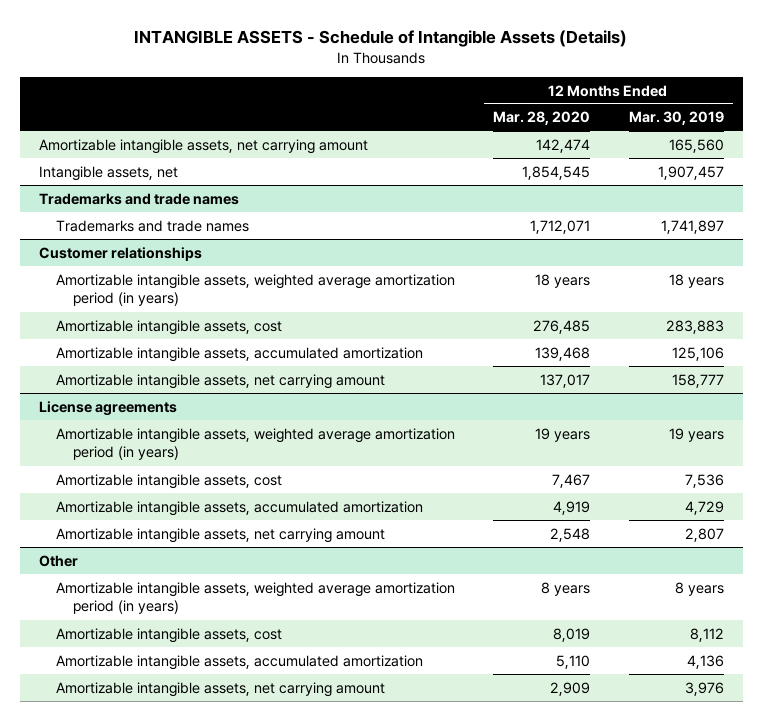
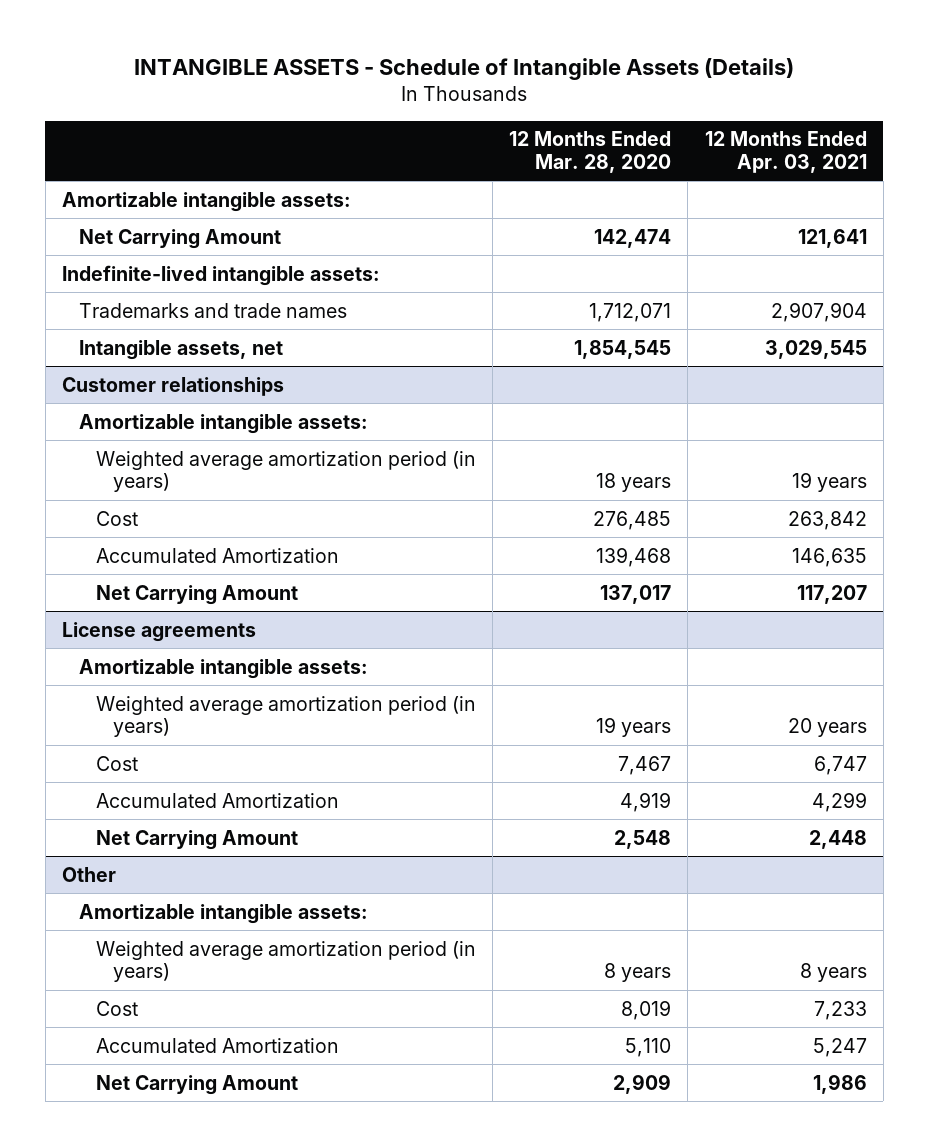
[628,111,724,126] Mar. 30, 2019 -> none
none -> [704,131,867,173] 12 Months Ended Apr. 03, 2021
[39,192,240,205] Trademarks and trade names -> none
none -> [61,191,351,212] Amortizable intangible assets:
[39,138,369,154] Amortizable intangible assets, net carrying amount -> [79,228,282,249] Net Carrying Amount
none -> [61,264,380,286] Indefinite-lived intangible assets:
[39,165,179,181] Intangible assets, net -> [79,339,284,360] Intangible assets, net
none -> [79,413,369,434] Amortizable intangible assets:
[55,273,455,307] Amortizable intangible assets, weighted average amortization period (in years) -> [96,450,477,493] Weighted average amortization period (in years)
[55,319,282,335] Amortizable intangible assets, cost -> [96,510,139,526] Cost
[55,346,423,362] Amortizable intangible assets, accumulated amortization -> [96,547,340,563] Accumulated Amortization
[55,373,385,389] Amortizable intangible assets, net carrying amount -> [96,584,299,605] Net Carrying Amount
none -> [79,658,369,679] Amortizable intangible assets:
[55,427,455,461] Amortizable intangible assets, weighted average amortization period (in years) -> [96,695,477,738] Weighted average amortization period (in years)
[55,473,282,489] Amortizable intangible assets, cost -> [96,755,139,771] Cost
[55,500,423,516] Amortizable intangible assets, accumulated amortization -> [96,792,340,808] Accumulated Amortization
[55,527,385,543] Amortizable intangible assets, net carrying amount -> [96,829,299,850] Net Carrying Amount
none -> [79,903,369,924] Amortizable intangible assets:
[55,581,455,615] Amortizable intangible assets, weighted average amortization period (in years) -> [96,940,477,983] Weighted average amortization period (in years)
[55,627,282,643] Amortizable intangible assets, cost -> [96,1000,139,1016] Cost
[55,654,423,670] Amortizable intangible assets, accumulated amortization -> [96,1037,340,1053] Accumulated Amortization
[55,681,385,697] Amortizable intangible assets, net carrying amount -> [96,1074,299,1095] Net Carrying Amount

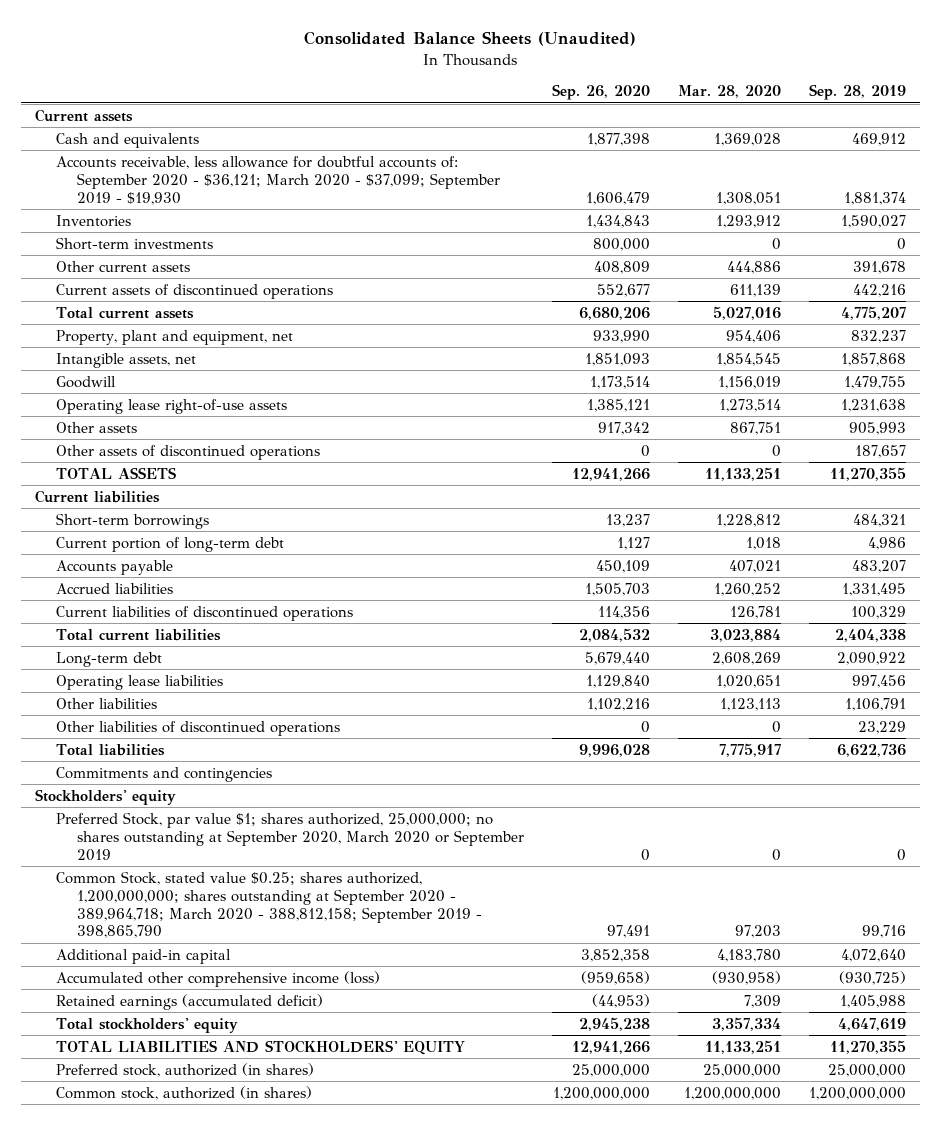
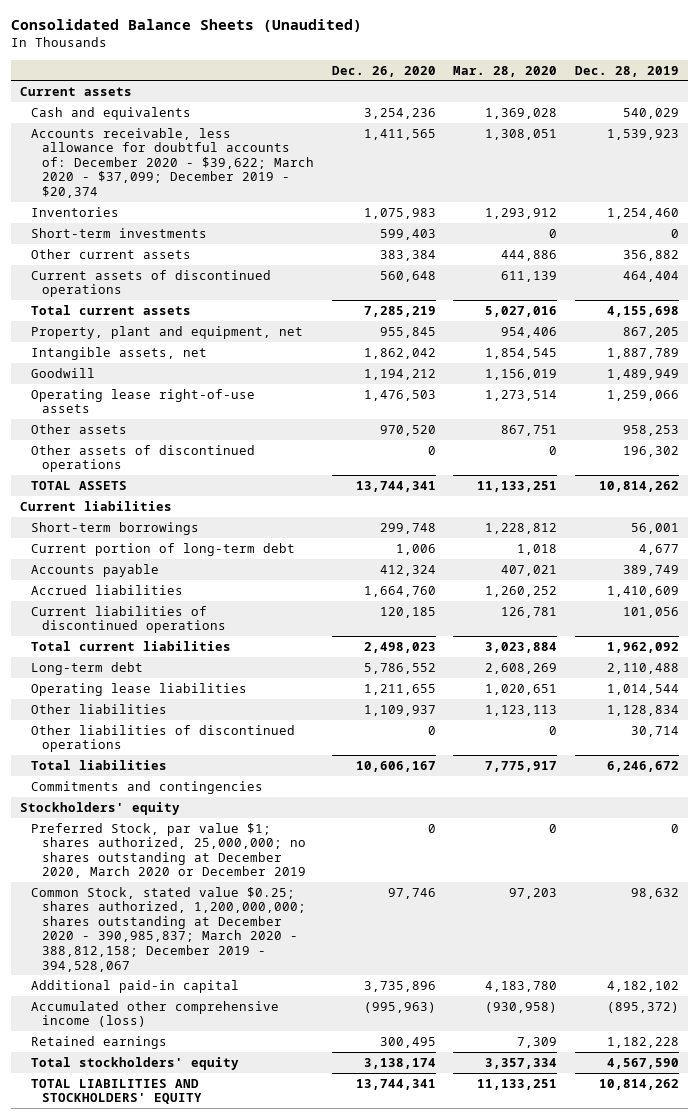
[551,84,650,101] Sep. 26, 2020 -> none
[808,84,906,101] Sep. 28, 2019 -> none
none -> [331,65,436,77] Dec. 26, 2020
none -> [575,65,680,77] Dec. 28, 2019
[55,155,500,205] Accounts receivable, less allowance for doubtful accounts of: September 2020 - $36,121; March 2020 - $37,099; September 2019 - $19,930 -> [30,127,314,198] Accounts receivable, less allowance for doubtful accounts of: December 2020 - $39,622; March 2020 - $37,099; December 2019 - $20,374
[55,811,524,861] Preferred Stock, par value $1; shares authorized, 25,000,000; no shares outstanding at September 2020, March 2020 or September 2019 -> [30,822,306,879] Preferred Stock, par value $1; shares authorized, 25,000,000; no shares outstanding at December 2020, March 2020 or December 2019
[55,870,482,939] Common Stock, stated value $0.25; shares authorized, 1,200,000,000; shares outstanding at September 2020 - 389,964,718; March 2020 - 388,812,158; September 2019 - 398,865,790 -> [30,886,306,972] Common Stock, stated value $0.25; shares authorized, 1,200,000,000; shares outstanding at December 2020 - 390,985,837; March 2020 - 388,812,158; December 2019 - 394,528,067
[55,993,323,1010] Retained earnings (accumulated deficit) -> [30,1035,167,1049] Retained earnings
[55,1062,314,1077] Preferred stock, authorized (in shares) -> none
[55,1085,312,1100] Common stock, authorized (in shares) -> none

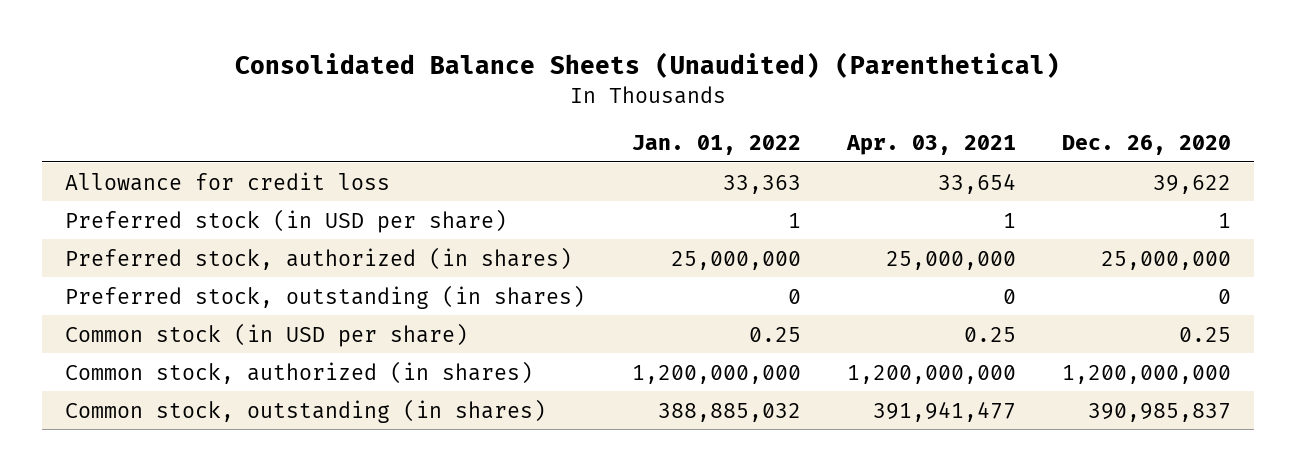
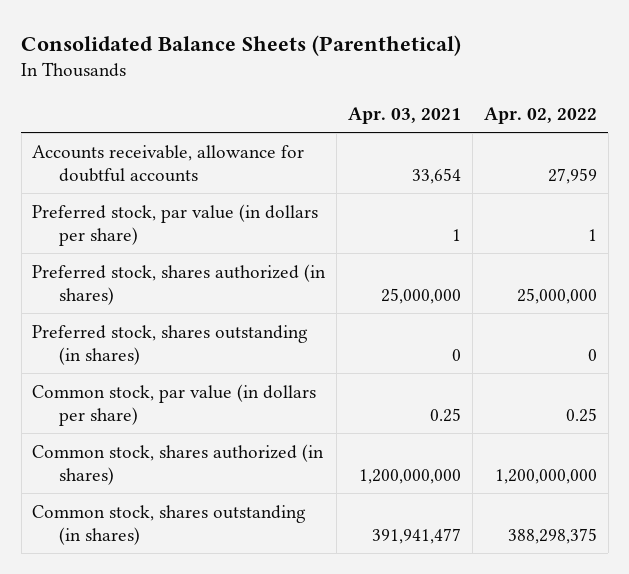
[235,52,1061,79] Consolidated Balance Sheets (Unaudited) (Parenthetical) -> [21,34,462,56] Consolidated Balance Sheets (Parenthetical)
[631,134,801,155] Jan. 01, 2022 -> none
[1062,134,1232,155] Dec. 26, 2020 -> none
none -> [483,106,597,124] Apr. 02, 2022
[65,171,391,191] Allowance for credit loss -> [32,144,305,182] Accounts receivable, allowance for doubtful accounts
[65,208,508,233] Preferred stock (in USD per share) -> [32,203,319,246] Preferred stock, par value (in dollars per share)
[65,246,573,270] Preferred stock, authorized (in shares) -> [32,263,327,305] Preferred stock, shares authorized (in shares)
[65,284,586,309] Preferred stock, outstanding (in shares) -> [32,324,309,365] Preferred stock, shares outstanding (in shares)
[65,322,469,347] Common stock (in USD per share) -> [32,383,317,426] Common stock, par value (in dollars per share)
[65,360,534,384] Common stock, authorized (in shares) -> [32,443,325,485] Common stock, shares authorized (in shares)
[65,398,547,423] Common stock, outstanding (in shares) -> [32,504,307,545] Common stock, shares outstanding (in shares)

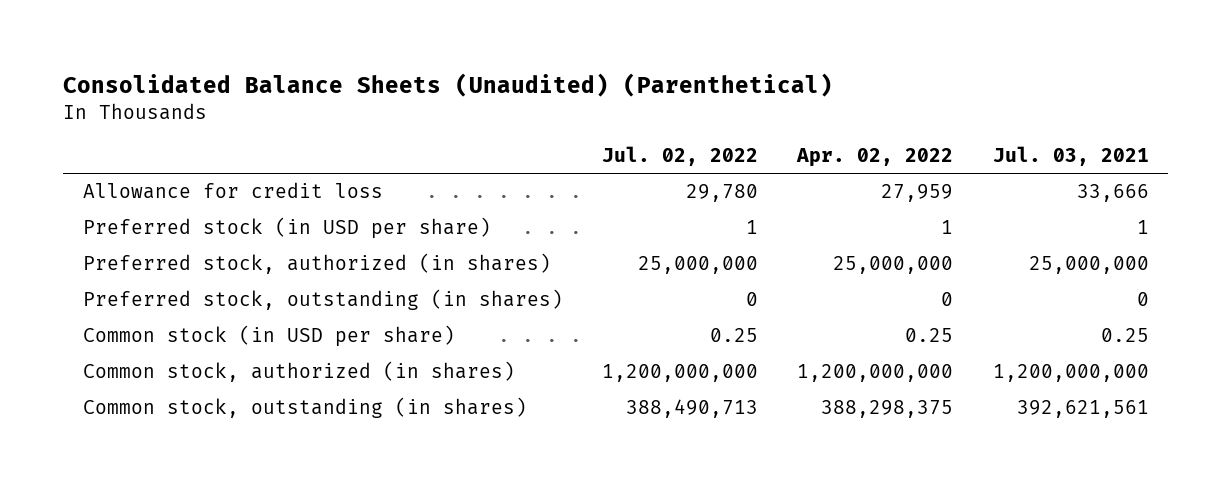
[21,34,462,56] Consolidated Balance Sheets (Parenthetical) -> [63,72,834,97] Consolidated Balance Sheets (Unaudited) (Parenthetical)
[348,106,462,124] Apr. 03, 2021 -> none
none -> [602,146,759,167] Jul. 02, 2022
none -> [992,146,1149,167] Jul. 03, 2021
[32,144,305,182] Accounts receivable, allowance for doubtful accounts -> [82,182,383,200] Allowance for credit loss
[32,203,319,246] Preferred stock, par value (in dollars per share) -> [82,217,491,240] Preferred stock (in USD per share)
[32,263,327,305] Preferred stock, shares authorized (in shares) -> [82,253,551,275] Preferred stock, authorized (in shares)
[32,324,309,365] Preferred stock, shares outstanding (in shares) -> [82,289,563,311] Preferred stock, outstanding (in shares)
[32,383,317,426] Common stock, par value (in dollars per share) -> [82,325,455,348] Common stock (in USD per share)
[32,443,325,485] Common stock, shares authorized (in shares) -> [82,361,515,383] Common stock, authorized (in shares)
[32,504,307,545] Common stock, shares outstanding (in shares) -> [82,397,527,419] Common stock, outstanding (in shares)

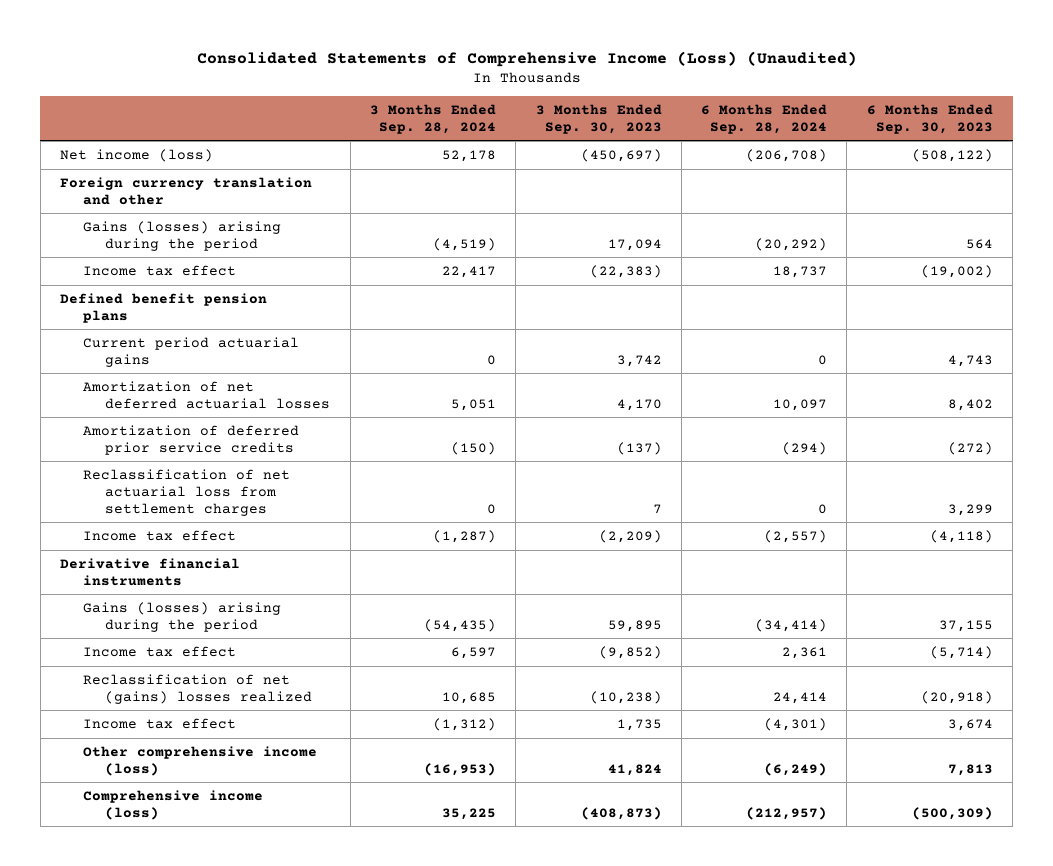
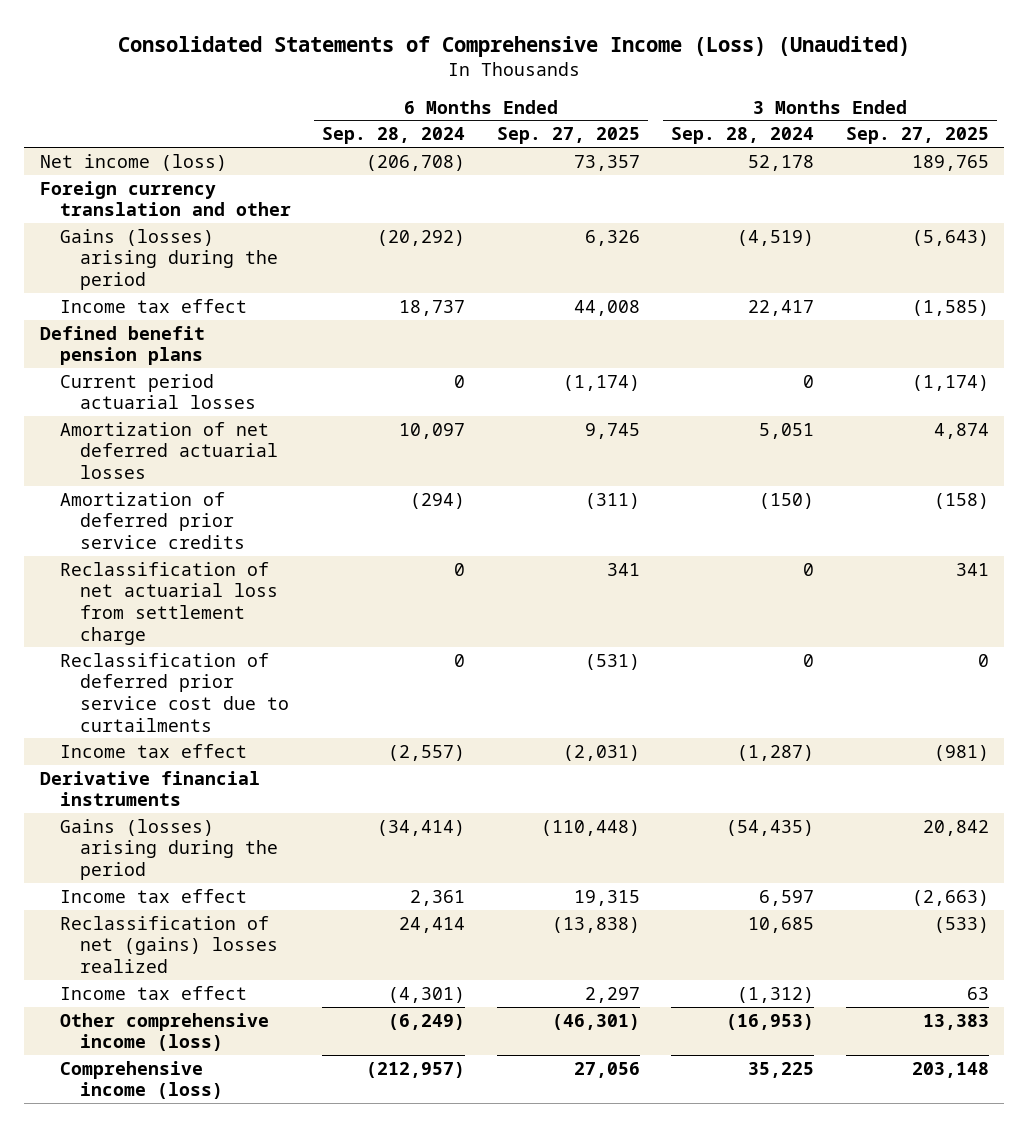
[535,103,662,134] 3 Months Ended Sep. 30, 2023 -> none
[866,103,993,134] 6 Months Ended Sep. 30, 2023 -> none
none -> [496,127,640,145] Sep. 27, 2025
none -> [845,127,989,145] Sep. 27, 2025
[82,336,299,367] Current period actuarial gains -> [59,373,256,410] Current period actuarial losses
[82,468,290,516] Reclassification of net actuarial loss from settlement charges -> [59,561,278,645] Reclassification of net actuarial loss from settlement charge
none -> [59,652,289,732] Reclassification of deferred prior service cost due to curtailments

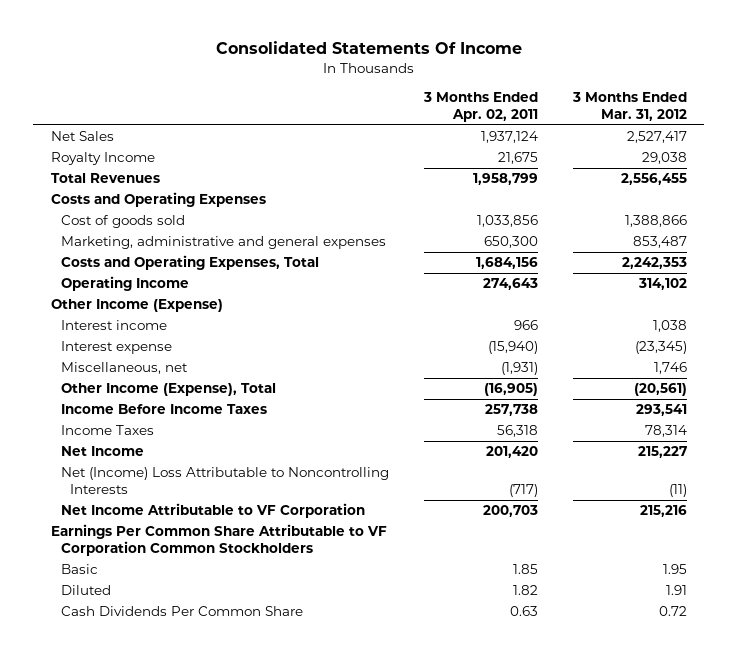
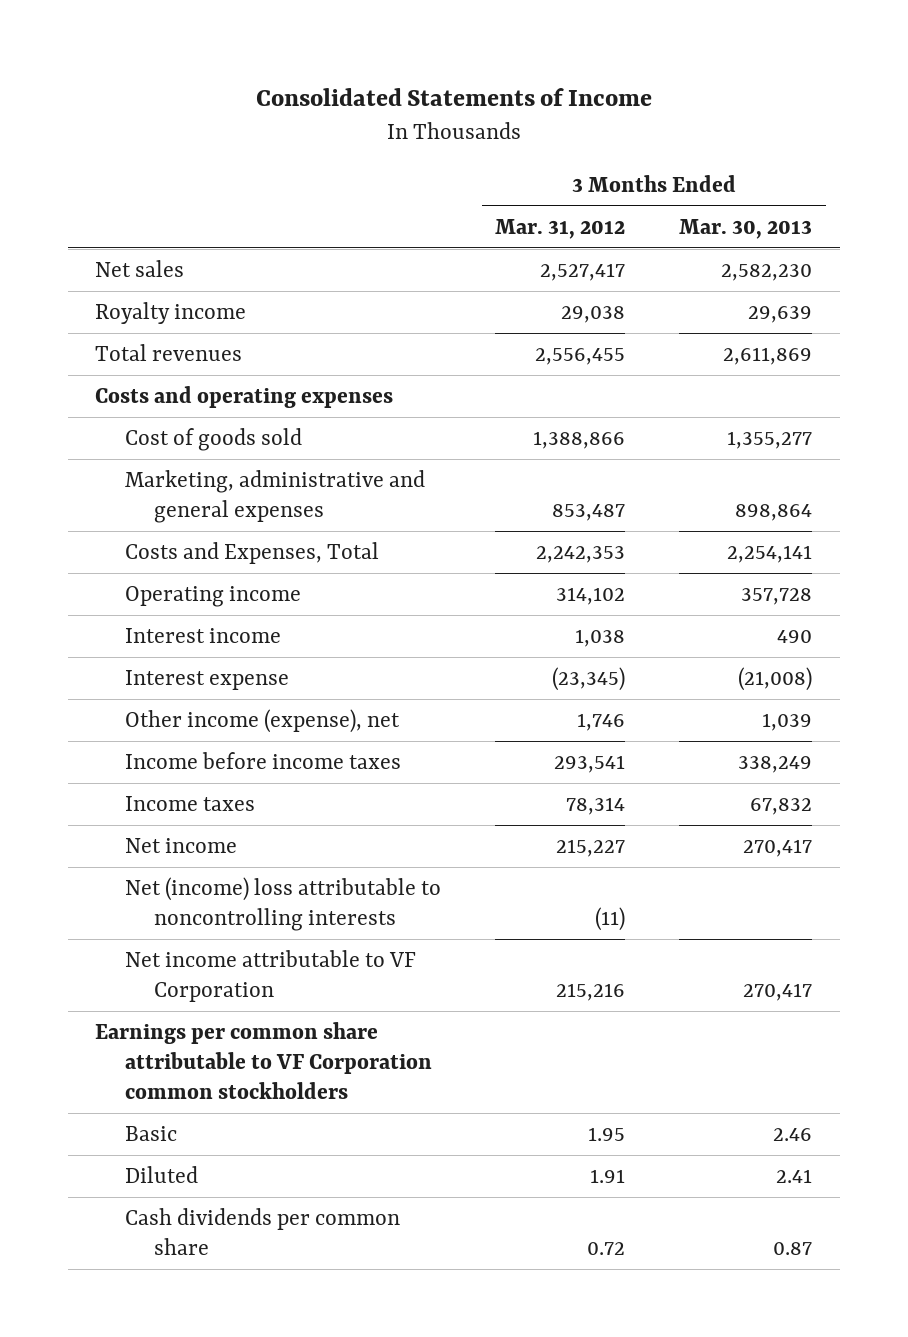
[215,41,522,55] Consolidated Statements Of Income -> [255,88,652,107] Consolidated Statements of Income
[422,92,538,122] 3 Months Ended Apr. 02, 2011 -> none
none -> [679,218,813,239] Mar. 30, 2013
[50,131,114,142] Net Sales -> [95,259,185,277] Net sales
[50,152,155,166] Royalty Income -> [95,301,247,324] Royalty income
[50,173,160,184] Total Revenues -> [95,343,243,361] Total revenues
[50,192,266,208] Costs and Operating Expenses -> [95,385,394,408] Costs and operating expenses
[50,299,223,313] Other Income (Expense) -> none
[60,255,319,271] Costs and Operating Expenses, Total -> [124,541,379,564] Costs and Expenses, Total
[60,276,189,292] Operating Income -> [124,585,301,607] Operating income
[60,383,276,397] Other Income (Expense), Total -> none
[60,362,188,375] Miscellaneous, net -> [124,708,400,733] Other income (expense), net
[60,404,267,415] Income Before Income Taxes -> [124,751,401,769] Income before income taxes
[60,425,154,436] Income Taxes -> [124,795,255,811] Income taxes
[60,446,144,457] Net Income -> [124,837,237,853] Net income
[60,467,389,495] Net (Income) Loss Attributable to Noncontrolling Interests -> [124,876,441,931] Net (income) loss attributable to noncontrolling interests
[60,503,365,519] Net Income Attributable to VF Corporation -> [124,949,416,1002] Net income attributable to VF Corporation
[50,524,387,557] Earnings Per Common Share Attributable to VF Corporation Common Stockholders -> [95,1021,432,1099] Earnings per common share attributable to VF Corporation common stockholders
[60,606,303,617] Cash Dividends Per Common Share -> [124,1207,400,1255] Cash dividends per common share

